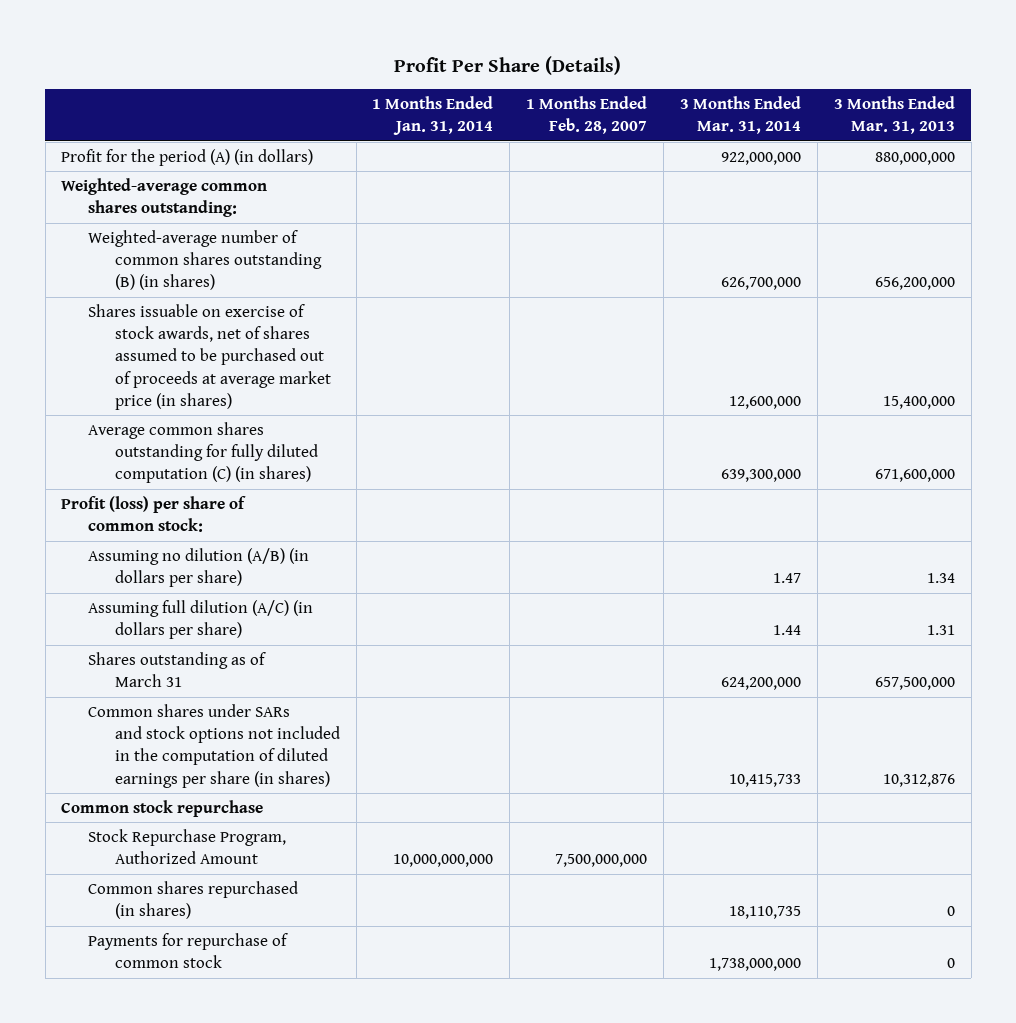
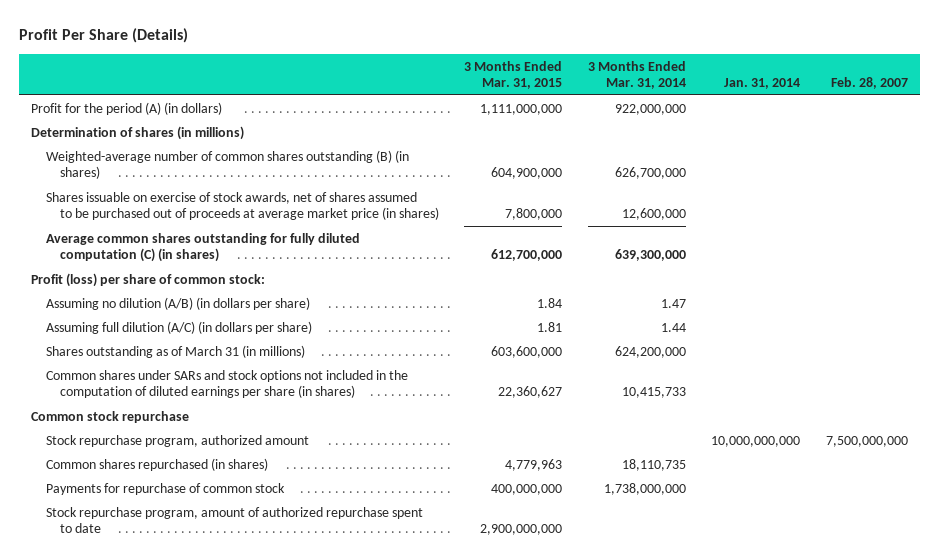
[372,95,494,136] 1 Months Ended Jan. 31, 2014 -> none
[526,95,648,135] 1 Months Ended Feb. 28, 2007 -> none
[833,95,955,135] 3 Months Ended Mar. 31, 2013 -> none
none -> [464,61,563,90] 3 Months Ended Mar. 31, 2015
none -> [724,78,801,90] Jan. 31, 2014
none -> [830,77,908,90] Feb. 28, 2007
[61,177,268,218] Weighted-average common shares outstanding: -> [31,125,245,140] Determination of shares (in millions)
[88,651,267,688] Shares outstanding as of March 31 -> [45,344,305,358] Shares outstanding as of March 31 (in millions)
[88,828,287,865] Stock Repurchase Program, Authorized Amount -> [45,434,309,447] Stock repurchase program, authorized amount
none -> [45,506,423,534] Stock repurchase program, amount of authorized repurchase spent to date

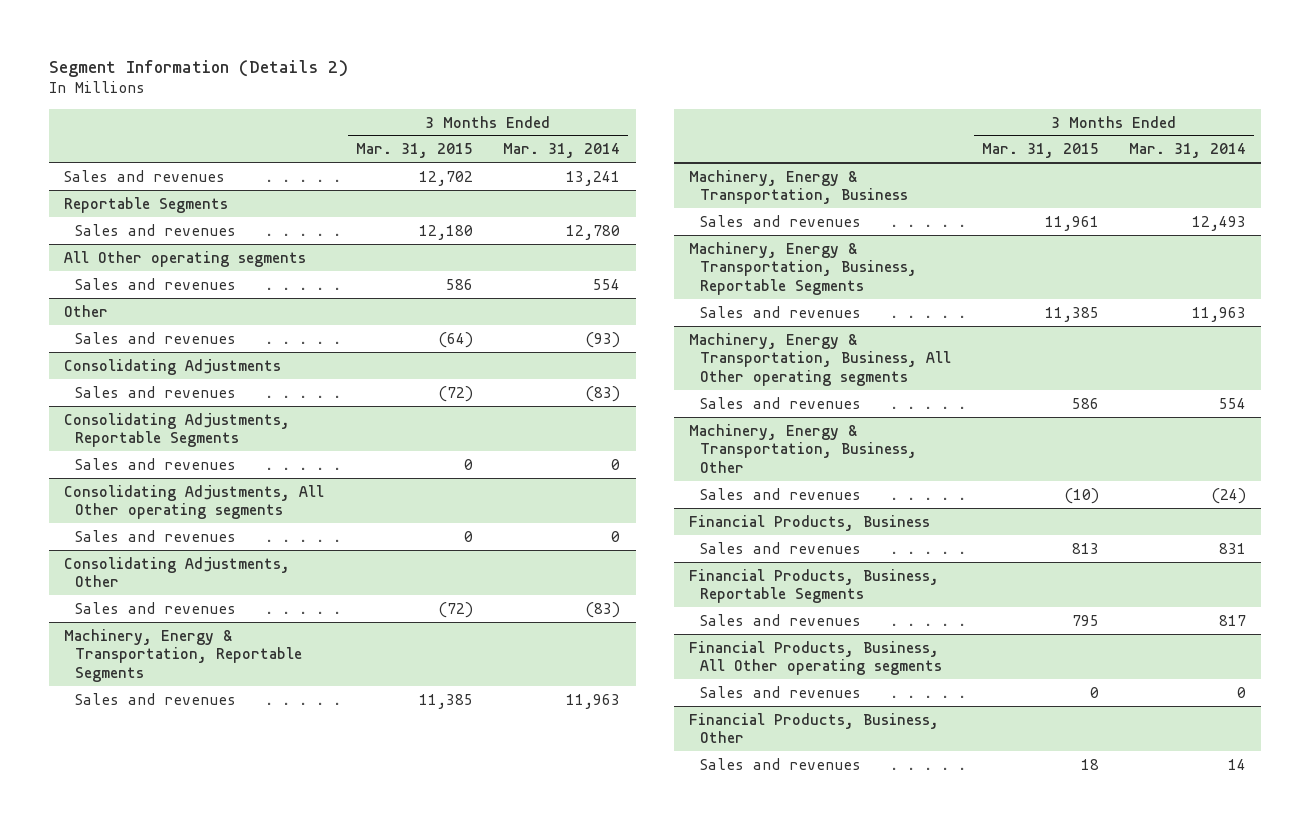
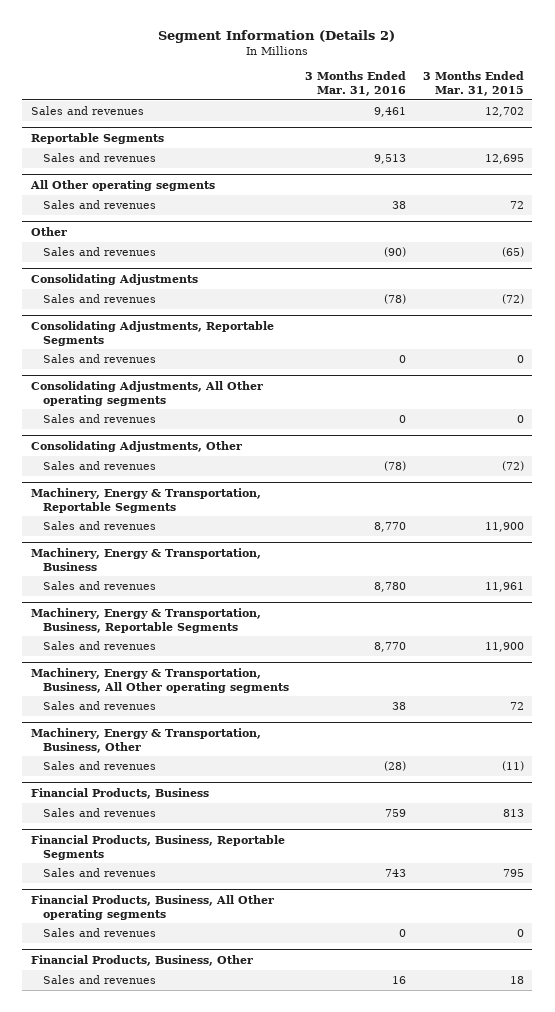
[503,143,621,159] Mar. 31, 2014 -> none
none -> [305,71,407,97] 3 Months Ended Mar. 31, 2016
[419,224,474,240] 12,180 -> [484,153,524,164] 12,695
[446,278,474,290] 586 -> [509,200,524,209] 72
[438,331,474,348] (64) -> [501,246,524,257] (65)
[419,693,474,709] 11,385 -> [484,521,524,532] 11,900
[1044,306,1099,322] 11,385 -> [484,641,524,652] 11,900
[1071,397,1099,409] 586 -> [509,701,524,710] 72
[1063,487,1099,504] (10) -> [501,760,524,771] (11)

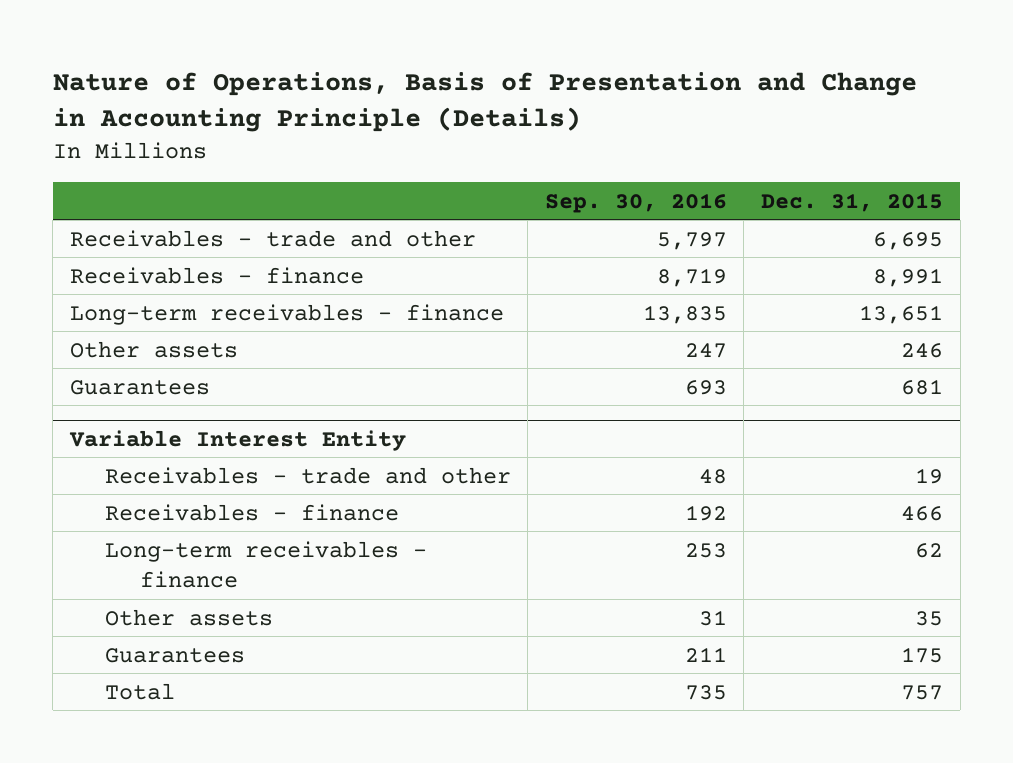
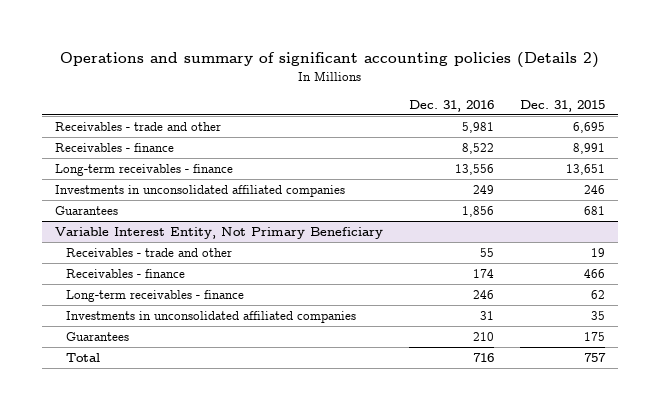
[52,71,917,133] Nature of Operations, Basis of Presentation and Change in Accounting Principle (Details) -> [60,51,600,68] Operations and summary of significant accounting policies (Details 2)
[544,192,727,213] Sep. 30, 2016 -> none
none -> [409,100,495,113] Dec. 31, 2016
[69,340,238,358] Other assets -> [55,185,346,198] Investments in unconsolidated affiliated companies
[68,429,406,451] Variable Interest Entity -> [55,227,384,240] Variable Interest Entity, Not Primary Beneficiary
[104,608,273,626] Other assets -> [65,311,356,324] Investments in unconsolidated affiliated companies

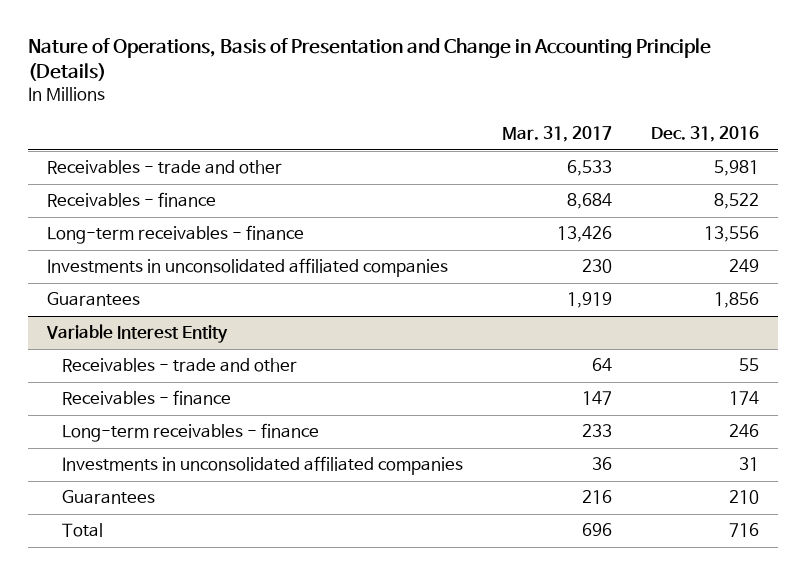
[60,51,600,68] Operations and summary of significant accounting policies (Details 2) -> [27,38,711,82] Nature of Operations, Basis of Presentation and Change in Accounting Principle (Details)
[520,100,606,113] Dec. 31, 2015 -> none
none -> [502,125,613,142] Mar. 31, 2017
[55,227,384,240] Variable Interest Entity, Not Primary Beneficiary -> [46,324,229,344] Variable Interest Entity

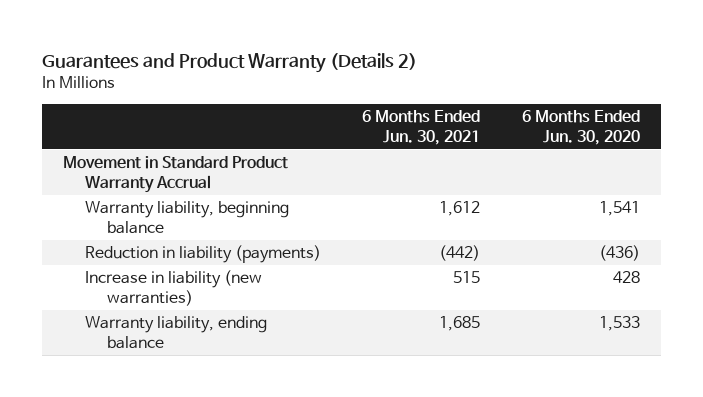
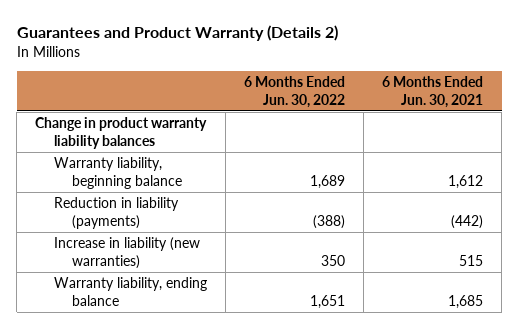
[522,110,641,146] 6 Months Ended Jun. 30, 2020 -> none
none -> [244,75,346,108] 6 Months Ended Jun. 30, 2022
[63,156,289,194] Movement in Standard Product Warranty Accrual -> [35,117,208,149] Change in product warranty liability balances

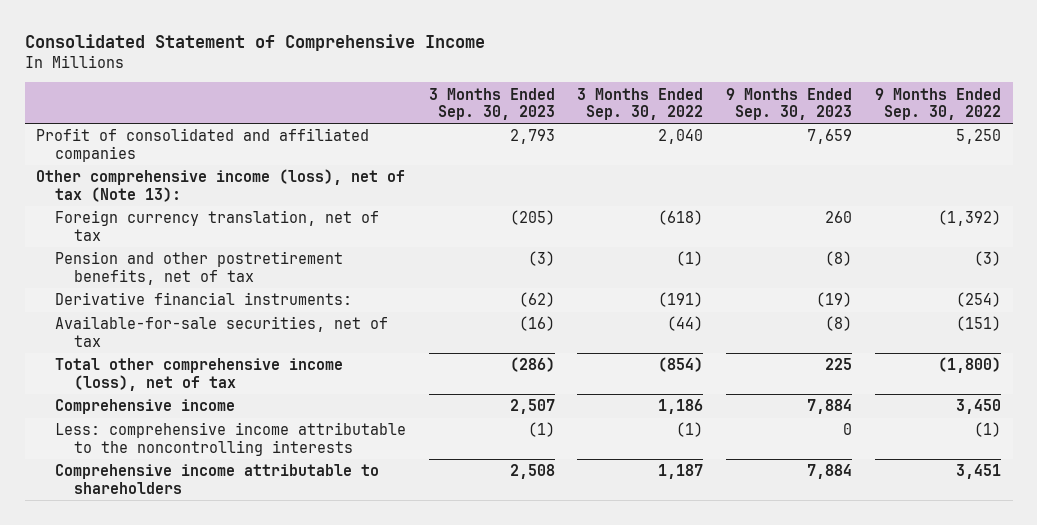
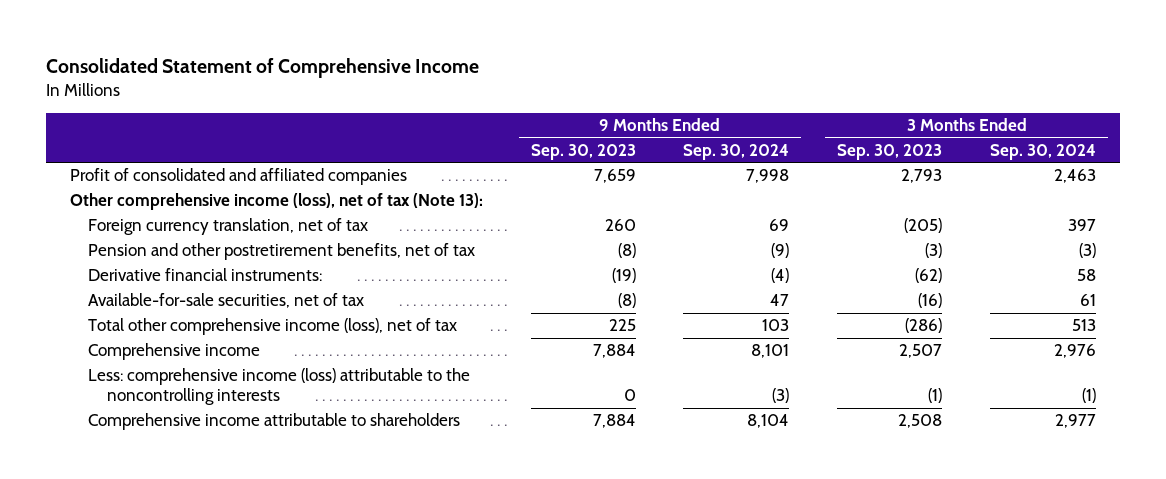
[577,87,704,120] 3 Months Ended Sep. 30, 2022 -> none
[875,87,1002,120] 9 Months Ended Sep. 30, 2022 -> none
none -> [683,144,790,161] Sep. 30, 2024
none -> [990,144,1097,161] Sep. 30, 2024
[54,422,406,456] Less: comprehensive income attributable to the noncontrolling interests -> [88,368,471,406] Less: comprehensive income (loss) attributable to the noncontrolling interests

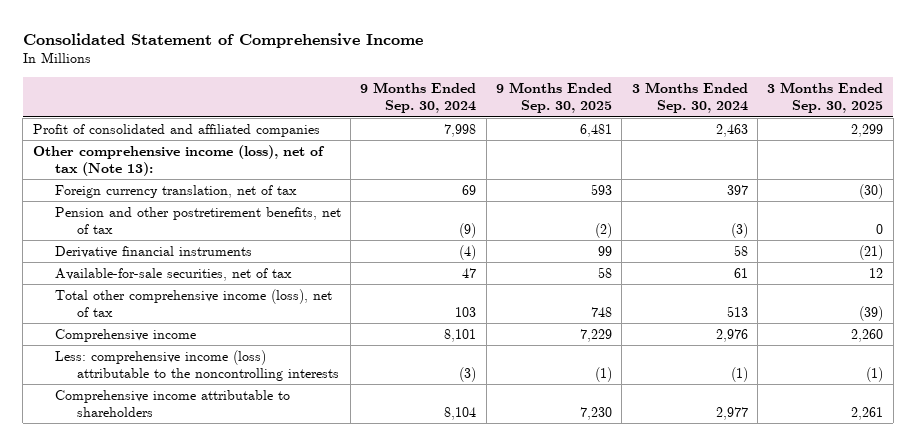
[530,144,636,161] Sep. 30, 2023 -> none
[837,144,943,161] Sep. 30, 2023 -> none
none -> [495,82,612,114] 9 Months Ended Sep. 30, 2025
none -> [767,82,884,114] 3 Months Ended Sep. 30, 2025
[88,268,323,282] Derivative financial instruments: -> [54,245,252,258] Derivative financial instruments

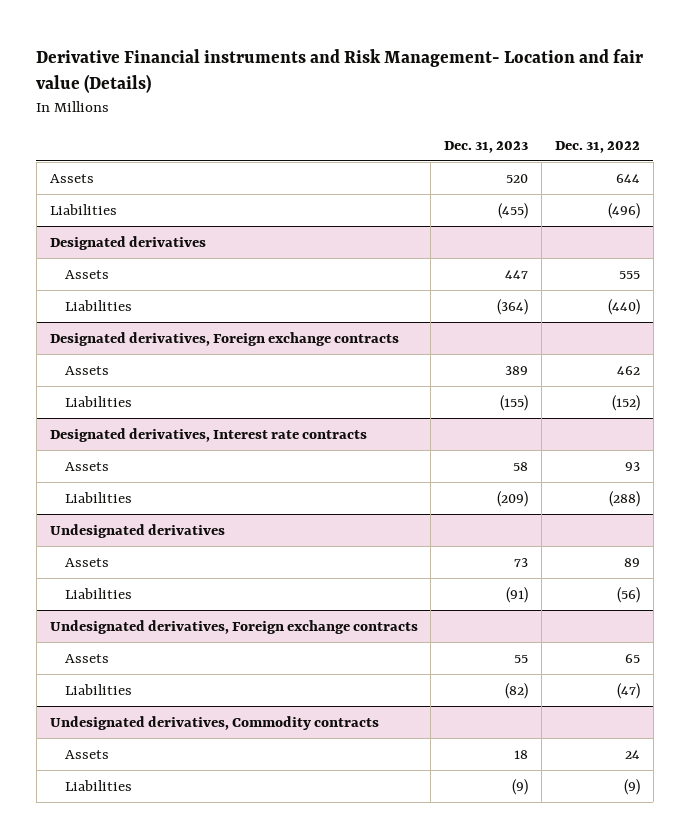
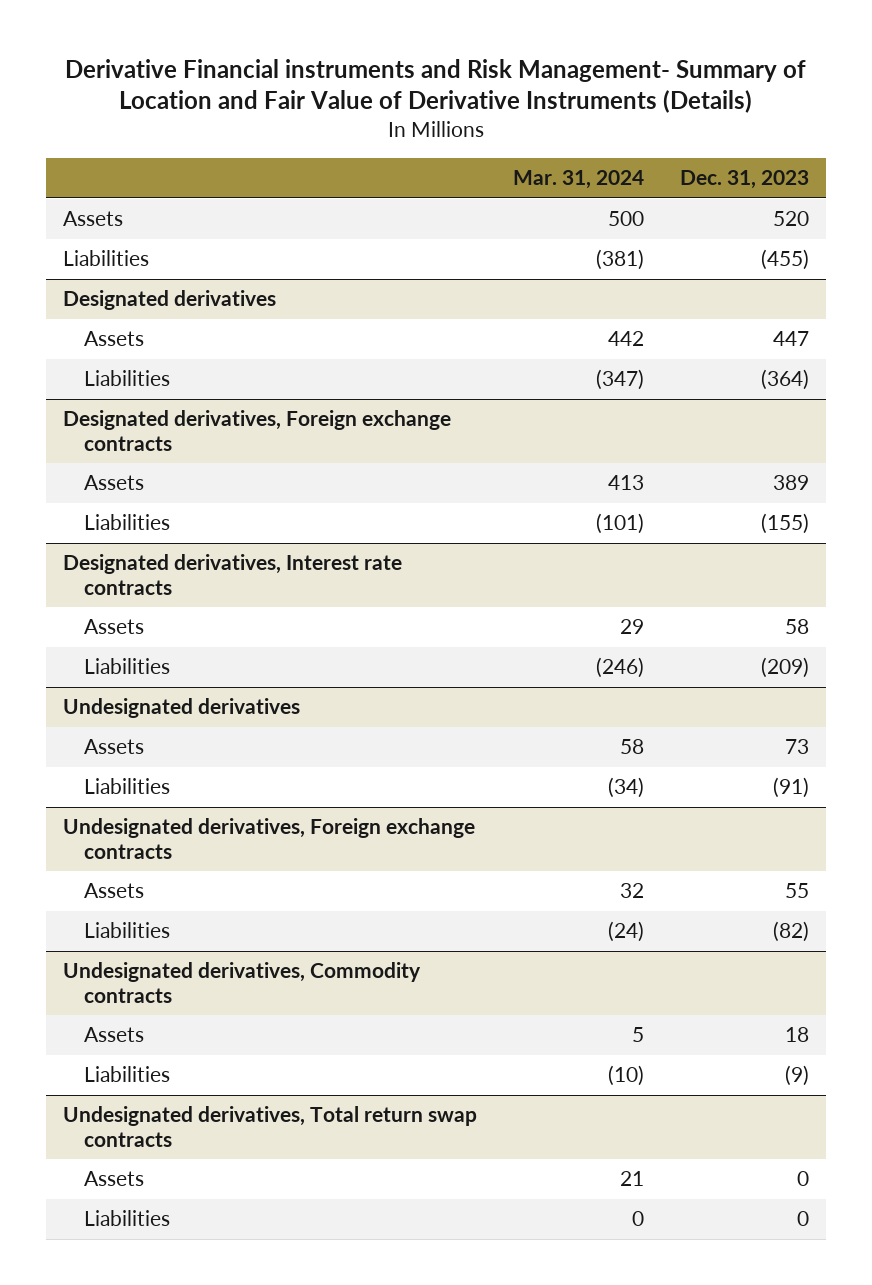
[36,48,644,94] Derivative Financial instruments and Risk Management- Location and fair value (Details) -> [65,58,807,114] Derivative Financial instruments and Risk Management- Summary of Location and Fair Value of Derivative Instruments (Details)
[554,140,640,153] Dec. 31, 2022 -> none
none -> [513,170,645,190] Mar. 31, 2024
none -> [63,1106,478,1147] Undesignated derivatives, Total return swap contracts
none -> [83,1171,144,1187] Assets
none -> [83,1210,170,1227] Liabilities

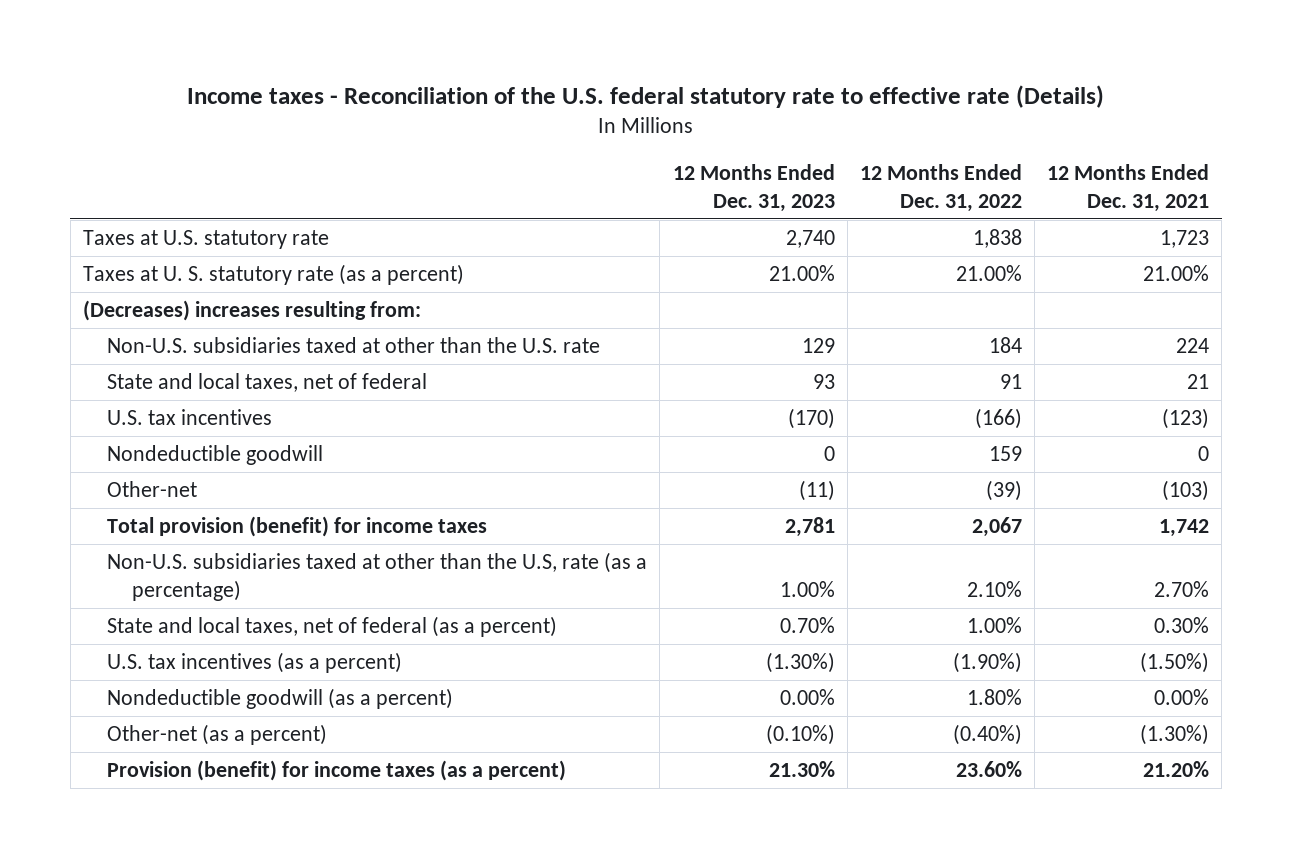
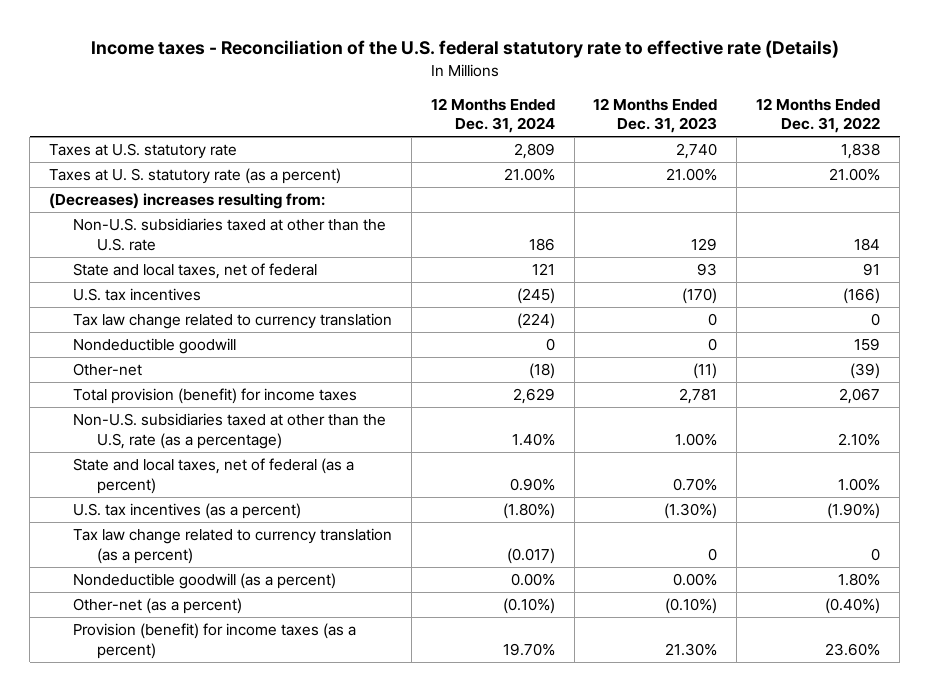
[1047,164,1210,212] 12 Months Ended Dec. 31, 2021 -> none
none -> [430,97,555,134] 12 Months Ended Dec. 31, 2024
none -> [72,313,392,330] Tax law change related to currency translation
none -> [72,528,392,564] Tax law change related to currency translation (as a percent)

